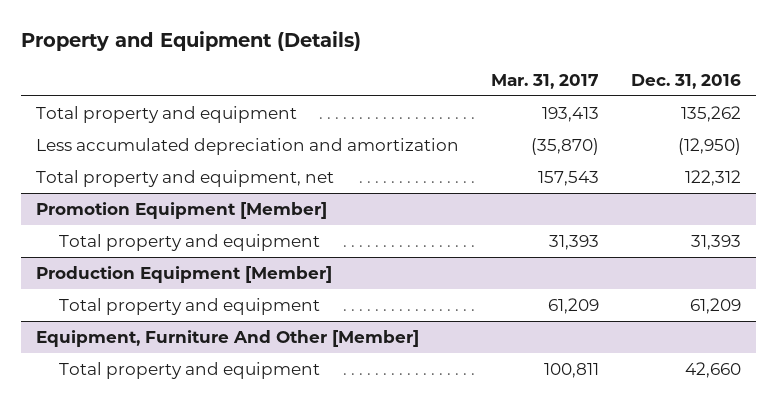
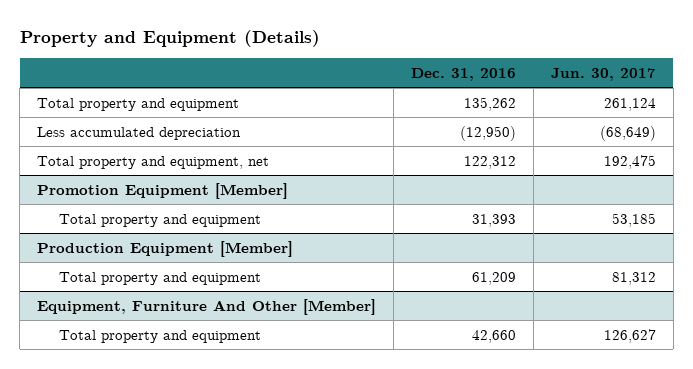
[490,73,599,89] Mar. 31, 2017 -> none
none -> [550,67,656,81] Jun. 30, 2017
[36,137,460,155] Less accumulated depreciation and amortization -> [37,126,242,140] Less accumulated depreciation

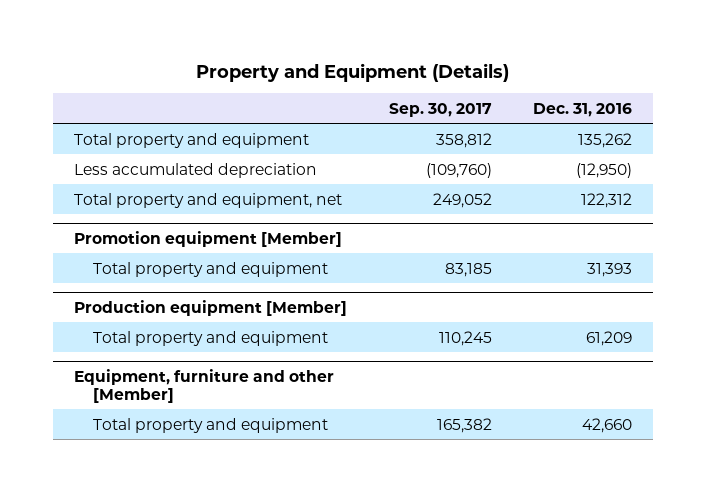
[550,67,656,81] Jun. 30, 2017 -> none
none -> [388,102,492,117] Sep. 30, 2017
[37,182,289,199] Promotion Equipment [Member] -> [74,230,343,247] Promotion equipment [Member]
[37,240,294,257] Production Equipment [Member] -> [74,299,348,316] Production equipment [Member]
[37,298,377,315] Equipment, Furniture And Other [Member] -> [74,368,335,403] Equipment, furniture and other [Member]

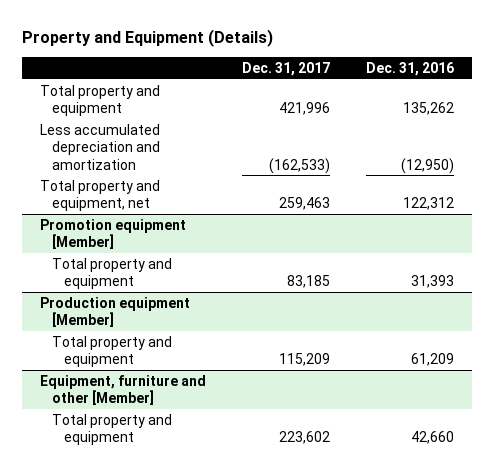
[388,102,492,117] Sep. 30, 2017 -> none
none -> [241,62,330,77] Dec. 31, 2017
[74,162,318,178] Less accumulated depreciation -> [39,123,160,170] Less accumulated depreciation and amortization

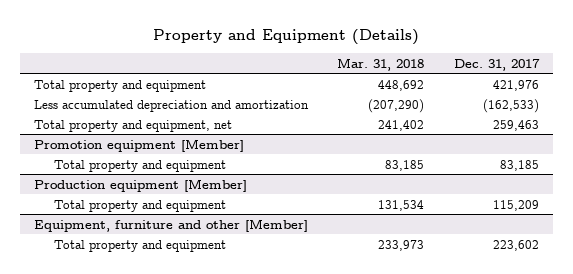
[365,62,454,77] Dec. 31, 2016 -> none
none -> [337,57,425,71] Mar. 31, 2018
[278,102,330,116] 421,996 -> [492,79,539,91] 421,976

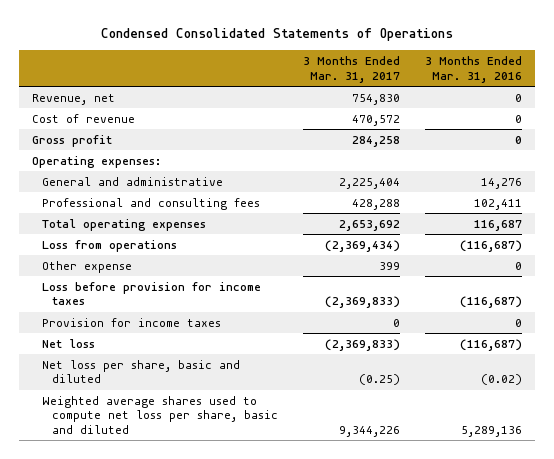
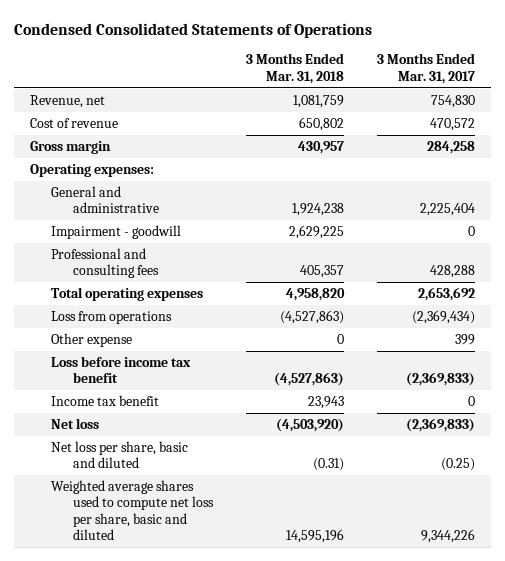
[425,56,523,83] 3 Months Ended Mar. 31, 2016 -> none
none -> [245,53,344,84] 3 Months Ended Mar. 31, 2018
[31,134,112,147] Gross profit -> [29,141,111,155] Gross margin
none -> [51,225,182,240] Impairment - goodwill
[42,281,262,306] Loss before provision for income taxes -> [51,356,192,384] Loss before income tax benefit
[42,317,222,327] Provision for income taxes -> [51,395,160,407] Income tax benefit

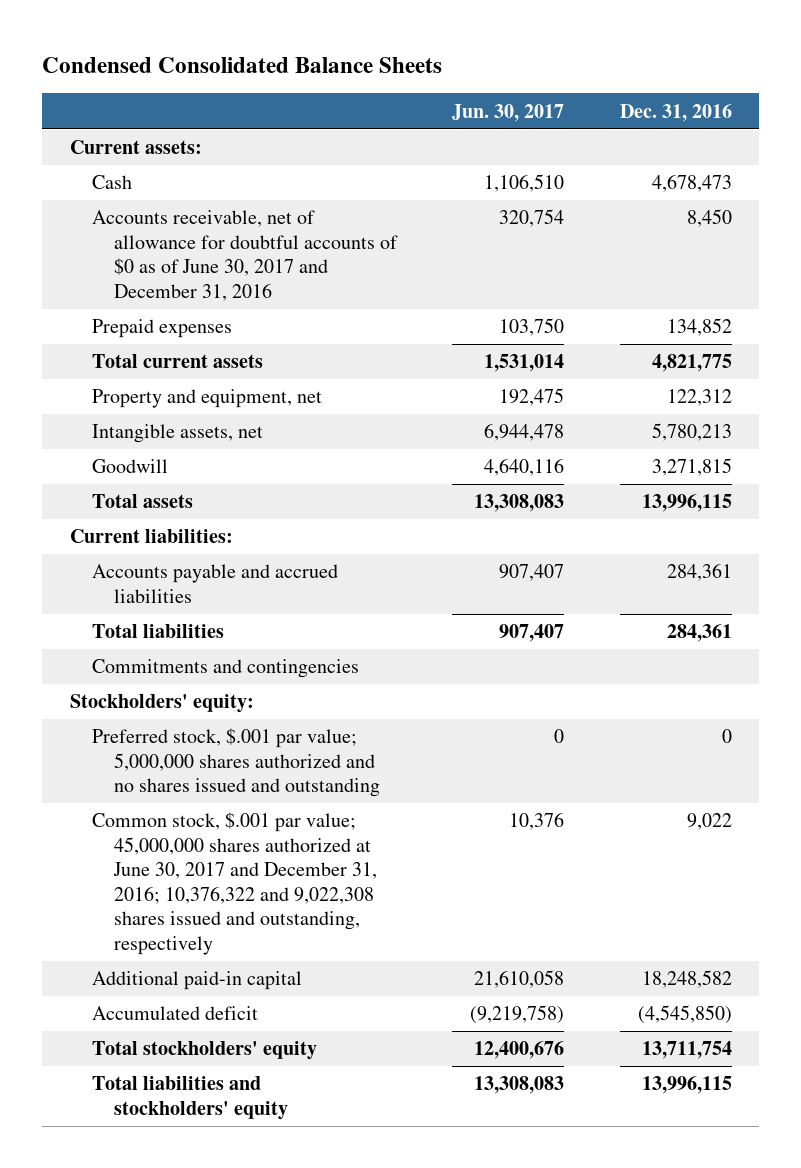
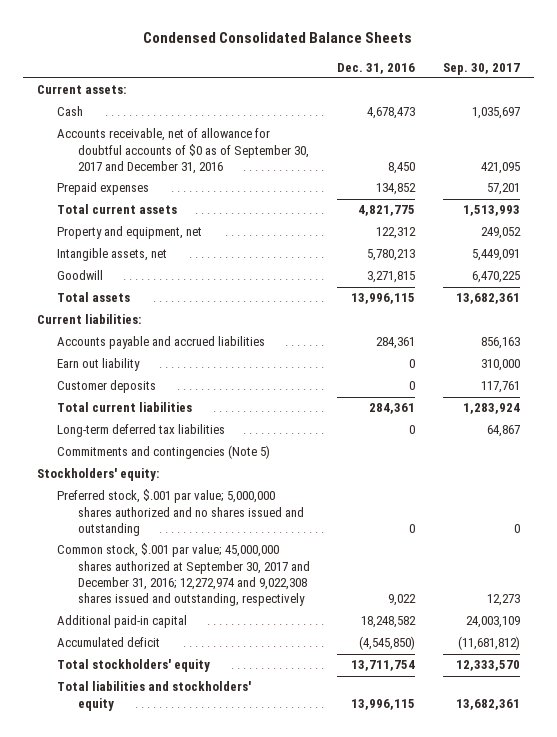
[452,103,565,122] Jun. 30, 2017 -> none
none -> [443,62,521,75] Sep. 30, 2017
[91,210,398,301] Accounts receivable, net of allowance for doubtful accounts of $0 as of June 30, 2017 and December 31, 2016 -> [57,128,309,175] Accounts receivable, net of allowance for doubtful accounts of $0 as of September 30, 2017 and December 31, 2016
none -> [57,358,141,372] Earn out liability
none -> [57,380,157,394] Customer deposits
[91,624,224,639] Total liabilities -> [57,402,193,413] Total current liabilities
none -> [57,424,226,438] Long-term deferred tax liabilities
[91,659,359,679] Commitments and contingencies -> [57,445,271,460] Commitments and contingencies (Note 5)
[91,812,377,955] Common stock, $.001 par value; 45,000,000 shares authorized at June 30, 2017 and December 31, 2016; 10,376,322 and 9,022,308 shares issued and outstanding, respectively -> [57,543,310,607] Common stock, $.001 par value; 45,000,000 shares authorized at September 30, 2017 and December 31, 2016; 12,272,974 and 9,022,308 shares issued and outstanding, respectively

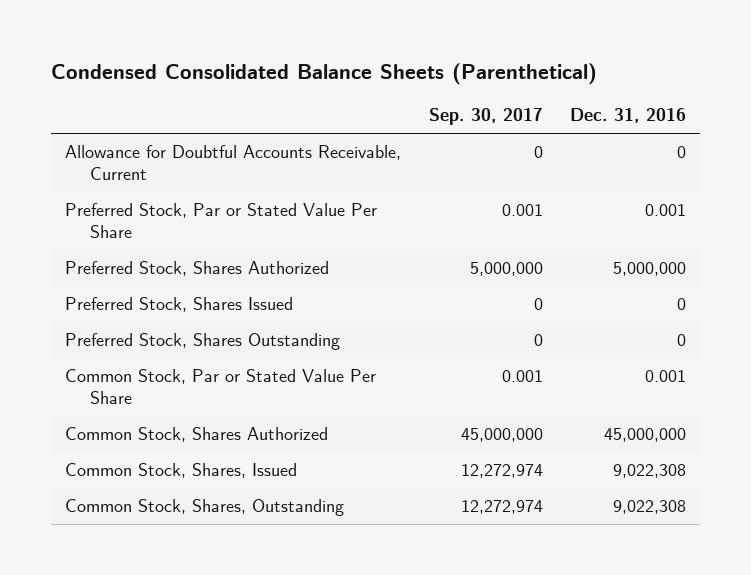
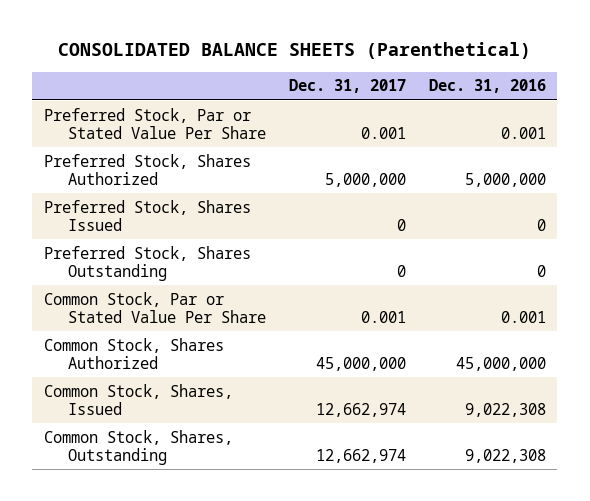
[50,63,597,86] Condensed Consolidated Balance Sheets (Parenthetical) -> [57,42,531,60] CONSOLIDATED BALANCE SHEETS (Parenthetical)
[428,108,543,126] Sep. 30, 2017 -> none
none -> [288,79,406,94] Dec. 31, 2017
[64,145,401,181] Allowance for Doubtful Accounts Receivable, Current -> none

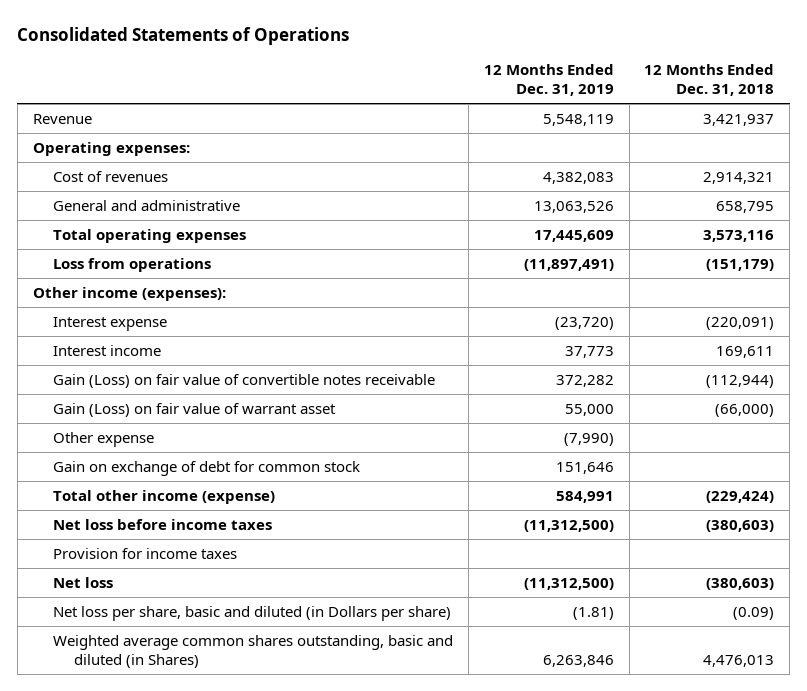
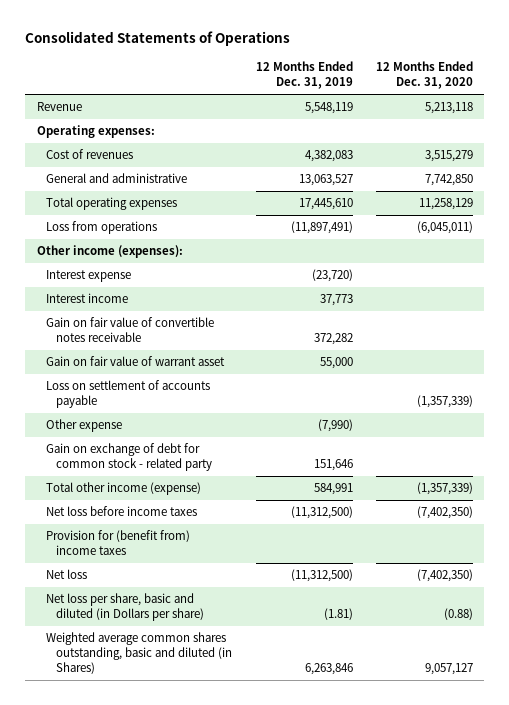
[644,64,775,97] 12 Months Ended Dec. 31, 2018 -> none
none -> [375,61,473,90] 12 Months Ended Dec. 31, 2020
[533,200,614,213] 13,063,526 -> [298,174,353,187] 13,063,527
[533,229,614,242] 17,445,609 -> [298,198,353,211] 17,445,610
[53,373,436,388] Gain (Loss) on fair value of convertible notes receivable -> [46,317,215,343] Gain on fair value of convertible notes receivable
[53,402,337,417] Gain (Loss) on fair value of warrant asset -> [46,356,226,367] Gain on fair value of warrant asset
none -> [46,380,211,409] Loss on settlement of accounts payable
[53,460,361,476] Gain on exchange of debt for common stock -> [46,443,213,472] Gain on exchange of debt for common stock - related party
[53,547,238,559] Provision for income taxes -> [46,530,191,556] Provision for (benefit from) income taxes

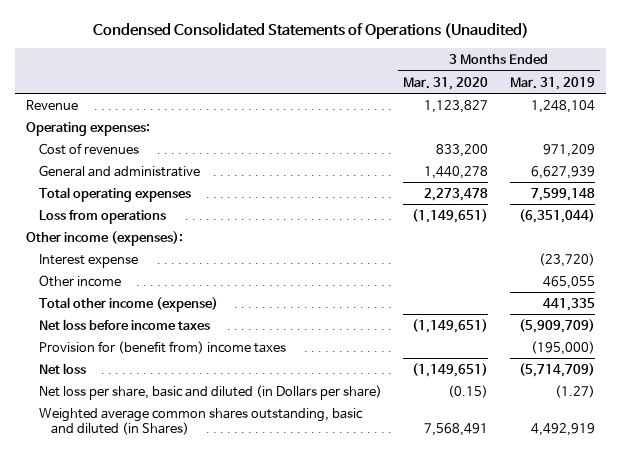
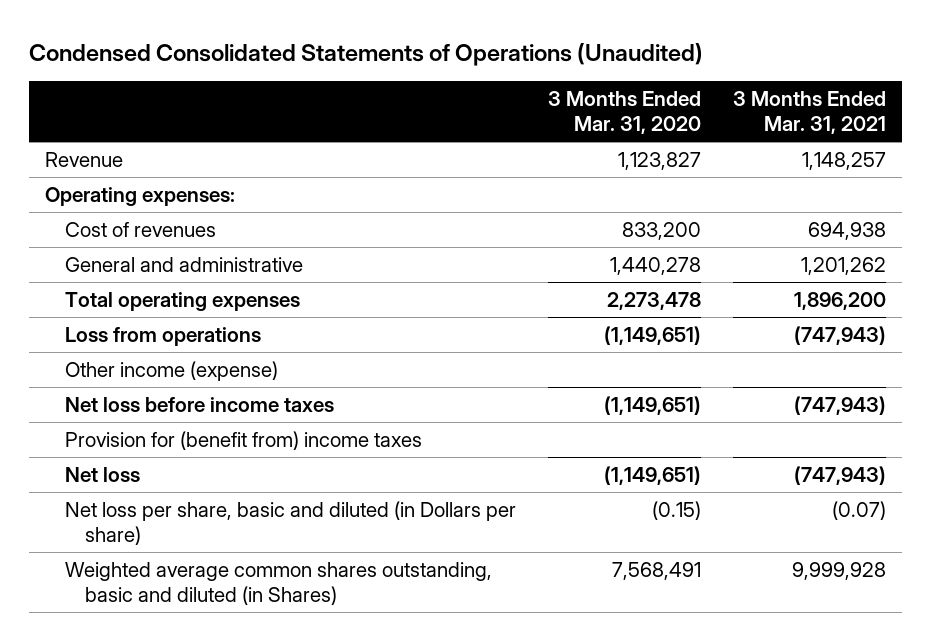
[509,76,595,90] Mar. 31, 2019 -> none
none -> [732,91,886,135] 3 Months Ended Mar. 31, 2021
[26,230,184,246] Other income (expenses): -> none
[38,253,138,268] Interest expense -> none
[38,274,121,287] Other income -> none
[38,296,218,312] Total other income (expense) -> [64,361,278,382] Other income (expense)

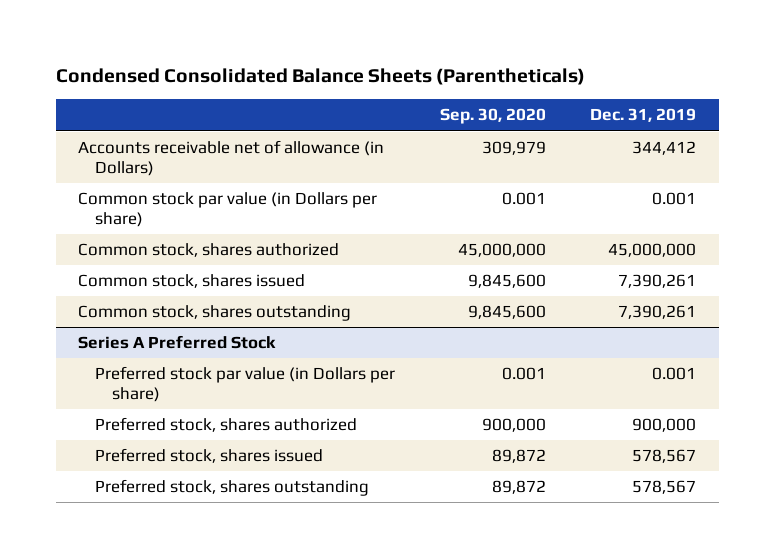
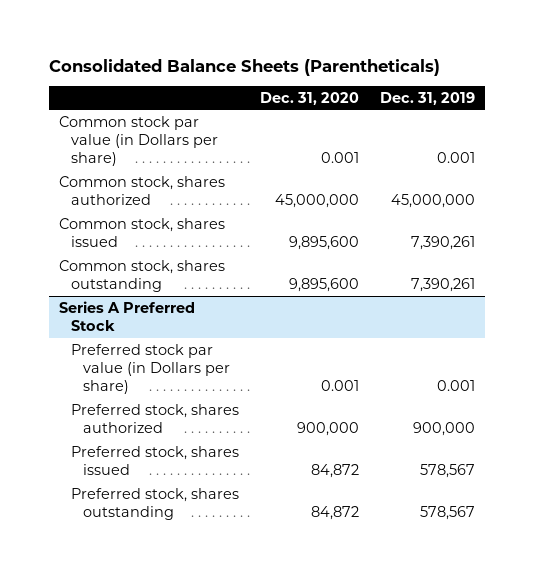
[55,68,585,86] Condensed Consolidated Balance Sheets (Parentheticals) -> [49,58,441,76] Consolidated Balance Sheets (Parentheticals)
[439,108,546,125] Sep. 30, 2020 -> none
none -> [260,91,360,105] Dec. 31, 2020
[78,140,385,176] Accounts receivable net of allowance (in Dollars) -> none

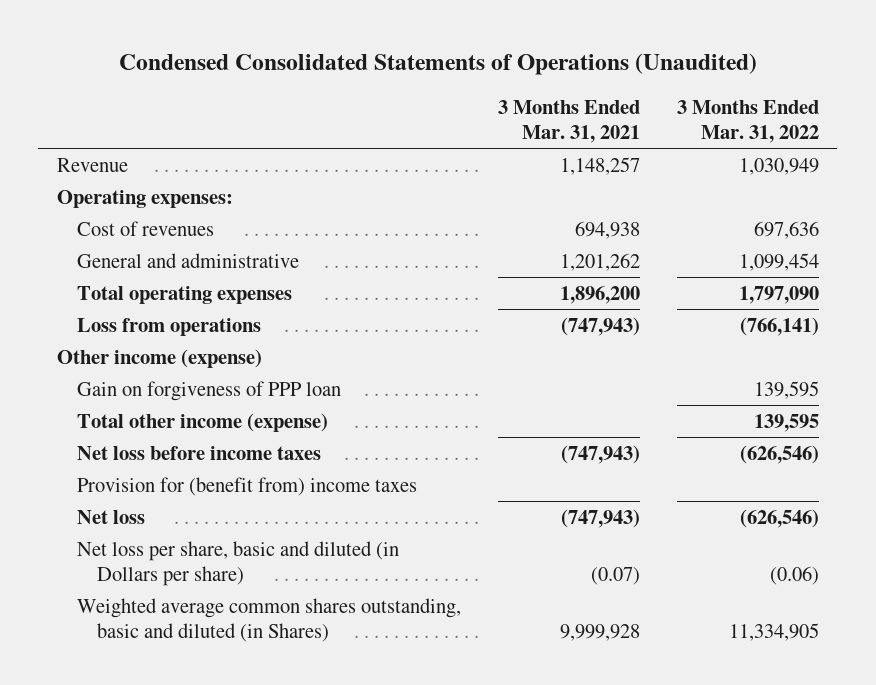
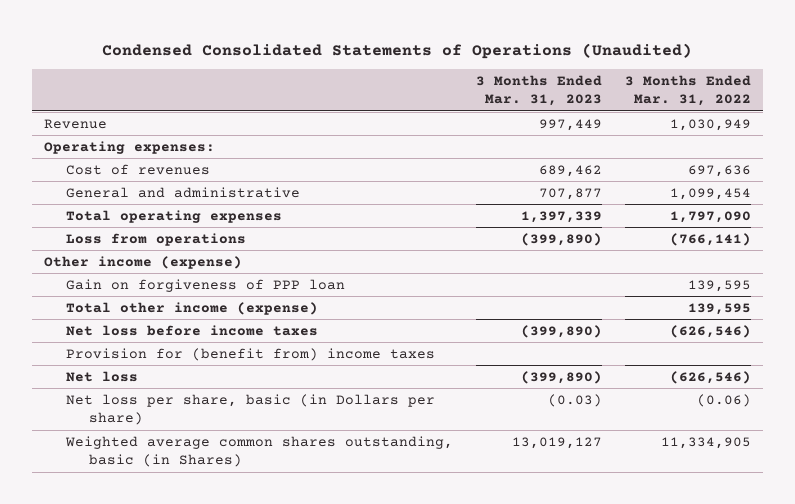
[497,99,640,143] 3 Months Ended Mar. 31, 2021 -> none
none -> [476,74,603,106] 3 Months Ended Mar. 31, 2023
[76,540,399,587] Net loss per share, basic and diluted (in Dollars per share) -> [66,393,436,426] Net loss per share, basic (in Dollars per share)
[76,597,461,643] Weighted average common shares outstanding, basic and diluted (in Shares) -> [65,435,454,468] Weighted average common shares outstanding, basic (in Shares)

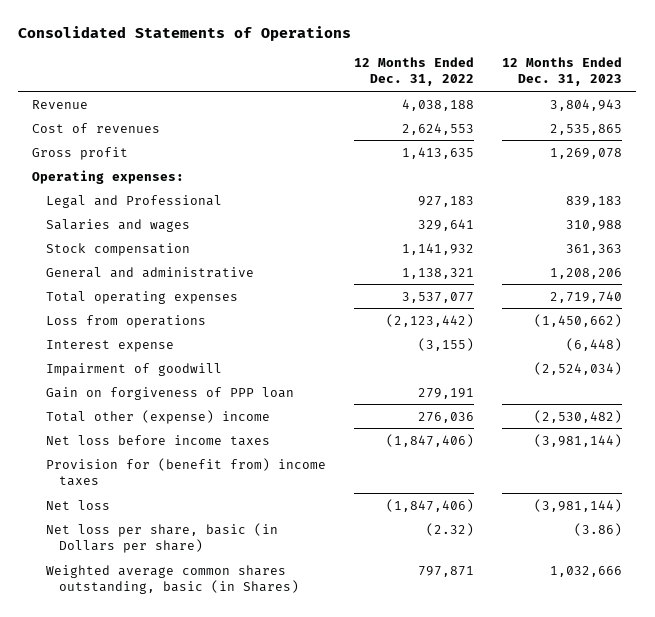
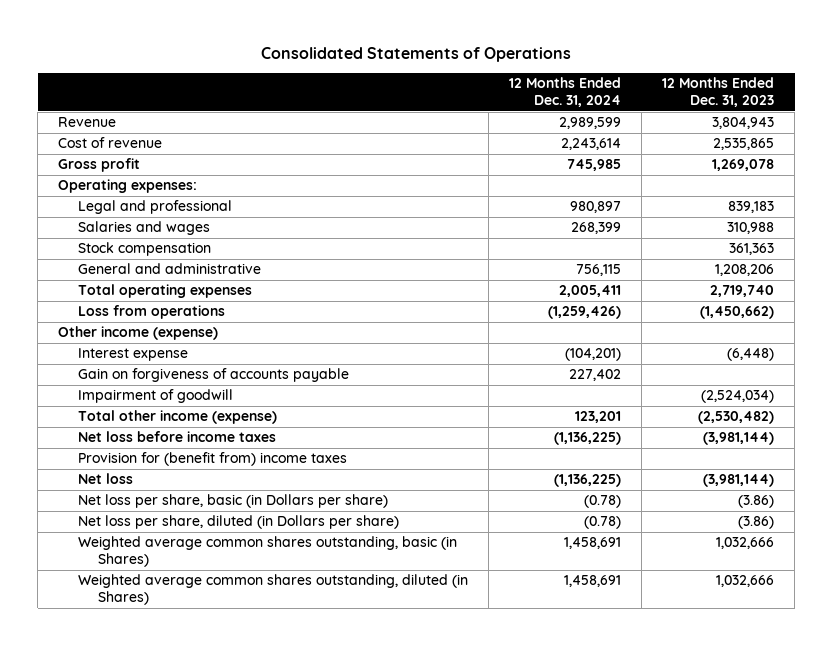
[354,57,475,87] 12 Months Ended Dec. 31, 2022 -> none
none -> [509,77,622,108] 12 Months Ended Dec. 31, 2024
[32,122,161,133] Cost of revenues -> [58,137,163,149] Cost of revenue
[45,194,222,208] Legal and Professional -> [78,200,233,215] Legal and professional
none -> [58,326,219,341] Other income (expense)
none -> [78,368,350,383] Gain on forgiveness of accounts payable
[45,386,294,400] Gain on forgiveness of PPP loan -> none
[45,409,270,424] Total other (expense) income -> [78,410,278,425] Total other income (expense)
none -> [78,515,400,530] Net loss per share, diluted (in Dollars per share)
none -> [78,574,469,606] Weighted average common shares outstanding, diluted (in Shares)

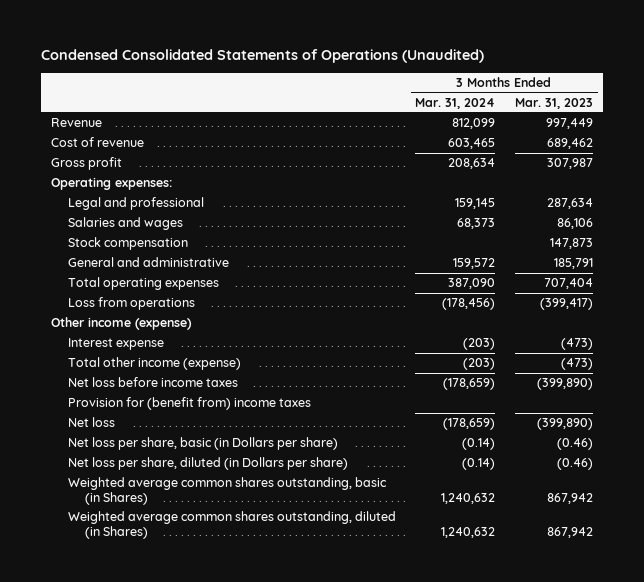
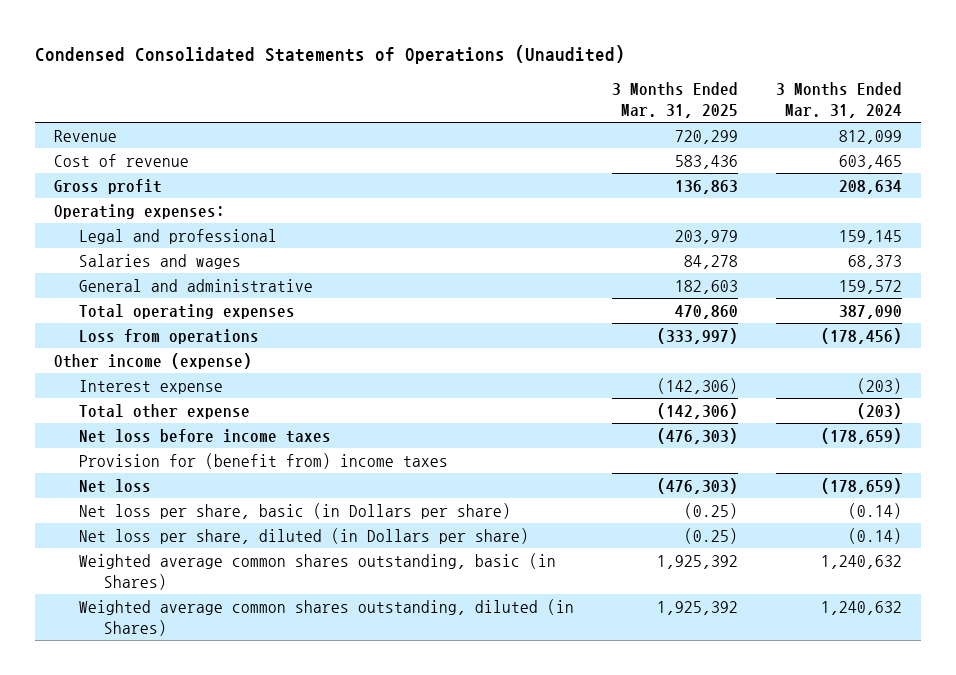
[514,97,593,109] Mar. 31, 2023 -> none
none -> [611,82,738,119] 3 Months Ended Mar. 31, 2025
[67,237,188,251] Stock compensation -> none
[67,357,241,371] Total other income (expense) -> [79,403,251,419] Total other expense

